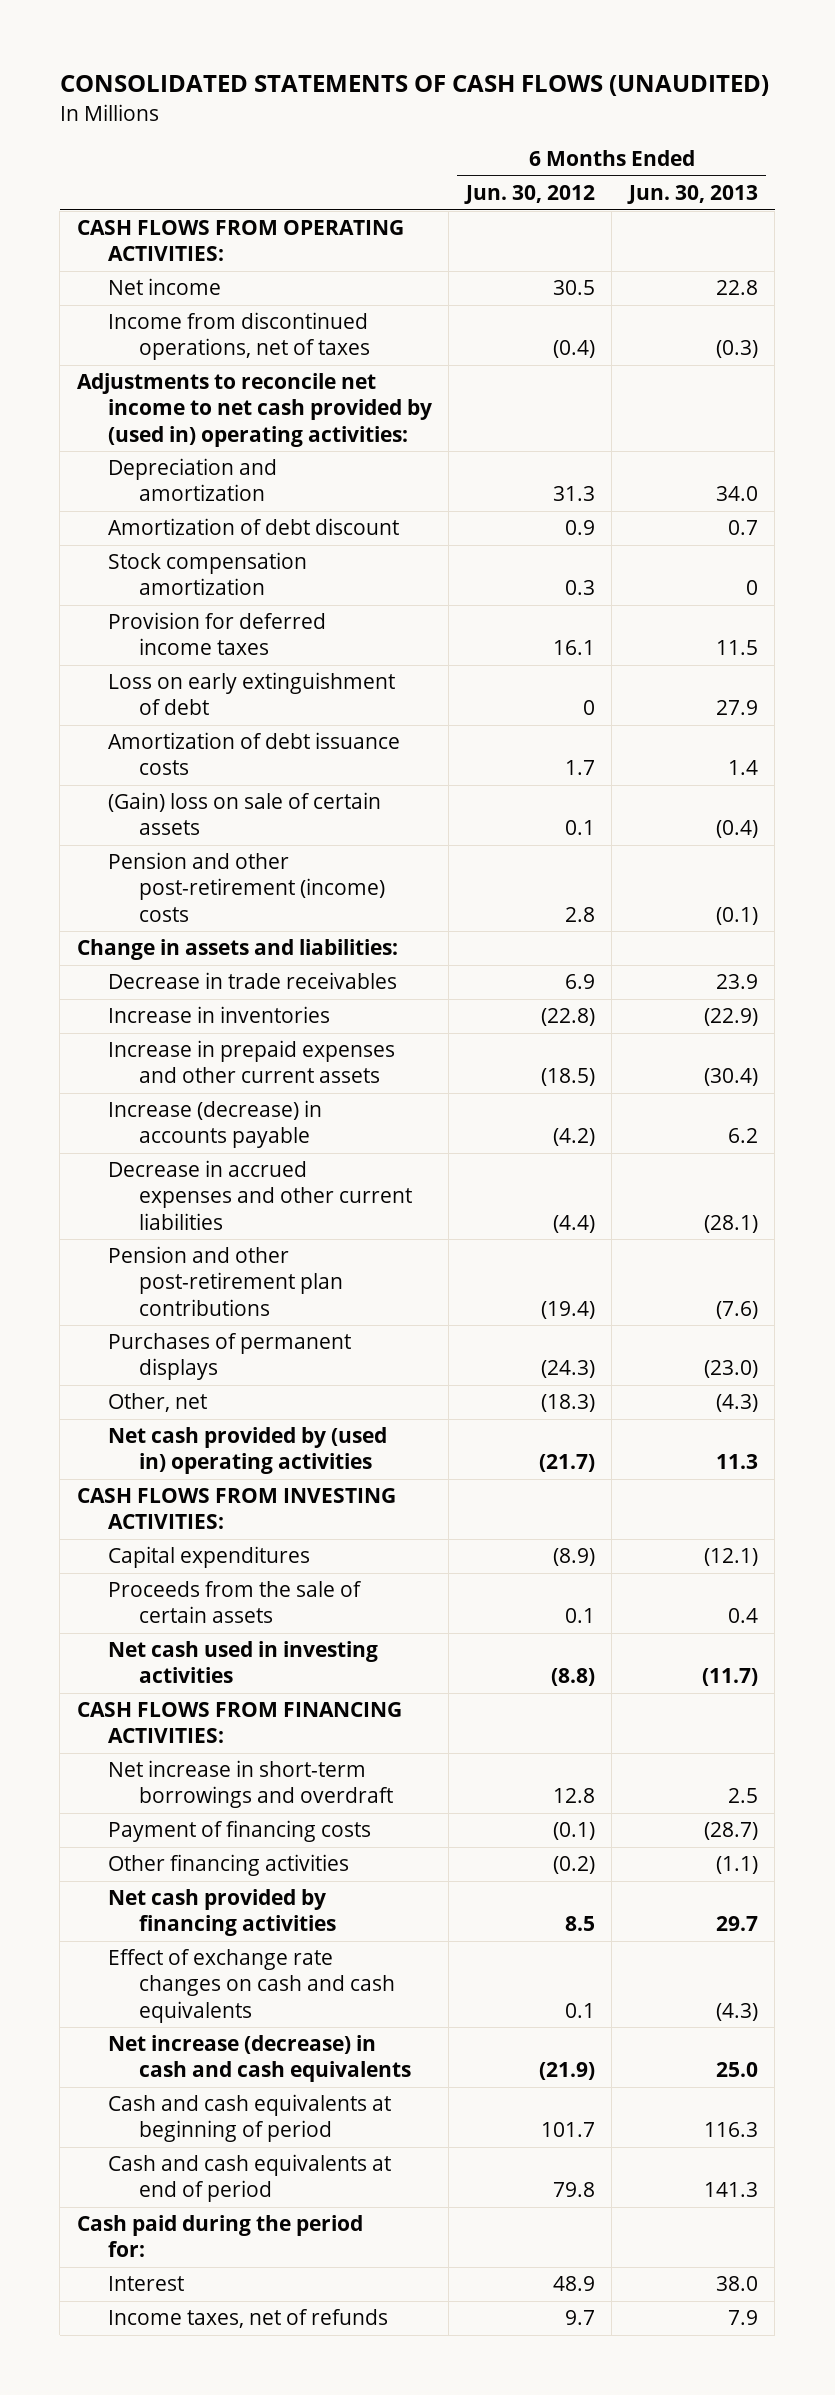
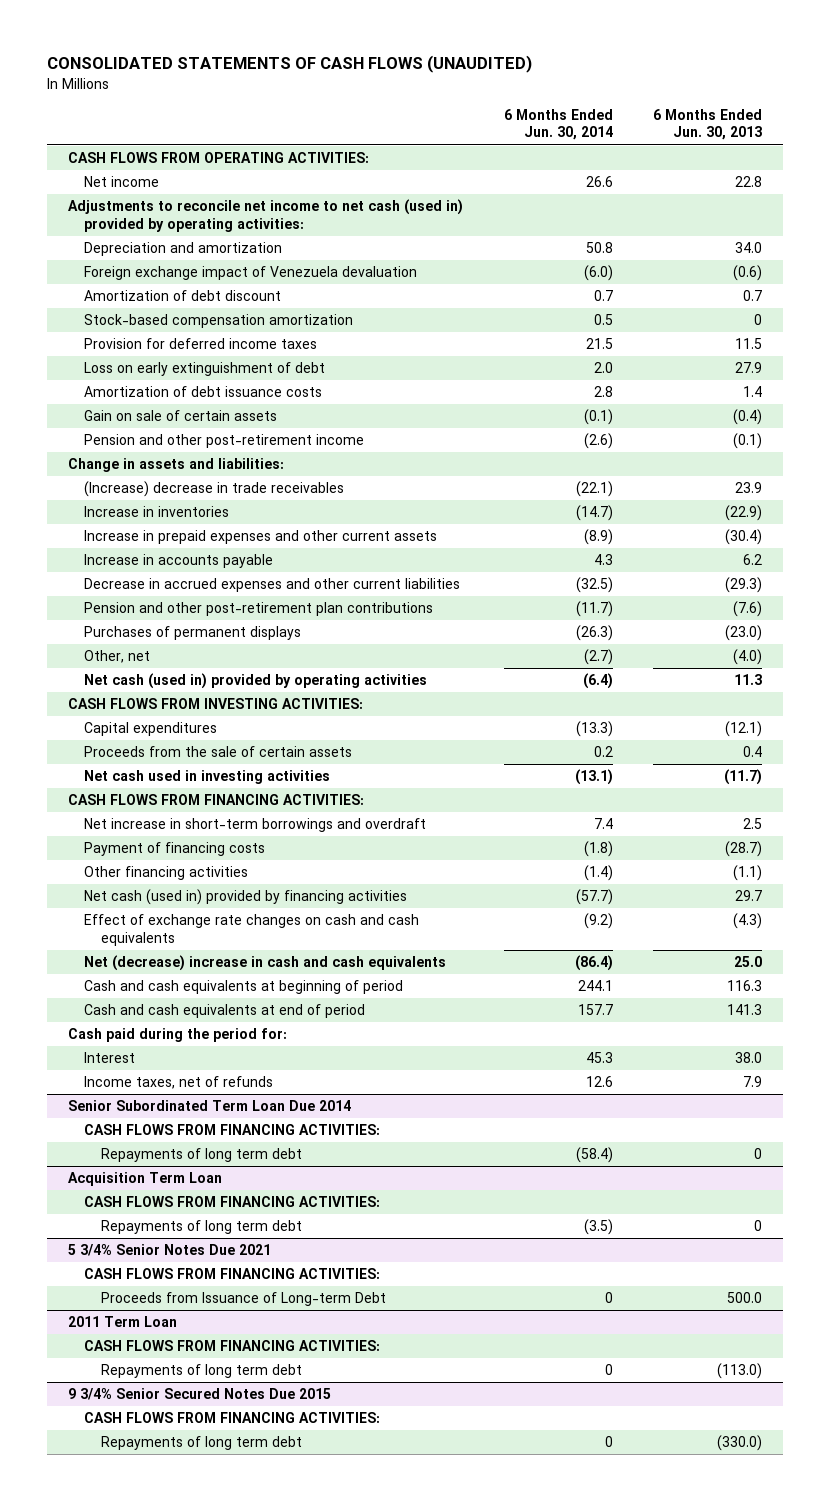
[463,185,595,205] Jun. 30, 2012 -> none
none -> [503,109,613,141] 6 Months Ended Jun. 30, 2014
[107,312,371,361] Income from discontinued operations, net of taxes -> none
[76,373,432,447] Adjustments to reconcile net income to net cash provided by (used in) operating activities: -> [67,199,463,232] Adjustments to reconcile net income to net cash (used in) provided by operating activities:
none -> [84,266,418,281] Foreign exchange impact of Venezuela devaluation
[107,552,307,596] Stock compensation amortization -> [84,314,354,329] Stock-based compensation amortization
[107,792,381,836] (Gain) loss on sale of certain assets -> [84,410,278,422] Gain on sale of certain assets
[107,852,386,922] Pension and other post-retirement (income) costs -> [84,434,365,449] Pension and other post-retirement income
[107,972,397,990] Decrease in trade receivables -> [84,481,345,498] (Increase) decrease in trade receivables
[107,1100,322,1149] Increase (decrease) in accounts payable -> [84,554,274,569] Increase in accounts payable
[703,1214,758,1233] (28.1) -> [725,577,763,594] (29.3)
[715,1394,758,1413] (4.3) -> [733,649,763,666] (4.0)
[107,1427,387,1475] Net cash provided by (used in) operating activities -> [84,673,428,690] Net cash (used in) provided by operating activities
[107,1889,337,1937] Net cash provided by financing activities -> [84,889,408,906] Net cash (used in) provided by financing activities
[107,2035,412,2083] Net increase (decrease) in cash and cash equivalents -> [84,955,447,972] Net (decrease) increase in cash and cash equivalents
none -> [67,1100,351,1112] Senior Subordinated Term Loan Due 2014
none -> [84,1124,381,1136] CASH FLOWS FROM FINANCING ACTIVITIES:
none -> [101,1148,303,1163] Repayments of long term debt
none -> [67,1172,222,1187] Acquisition Term Loan
none -> [84,1196,381,1208] CASH FLOWS FROM FINANCING ACTIVITIES:
none -> [101,1220,303,1235] Repayments of long term debt
none -> [67,1244,271,1257] 5 3/4% Senior Notes Due 2021
none -> [84,1268,381,1280] CASH FLOWS FROM FINANCING ACTIVITIES:
none -> [101,1292,387,1307] Proceeds from Issuance of Long-term Debt
none -> [67,1316,177,1328] 2011 Term Loan
none -> [84,1340,381,1352] CASH FLOWS FROM FINANCING ACTIVITIES:
none -> [101,1364,303,1379] Repayments of long term debt
none -> [67,1388,331,1401] 9 3/4% Senior Secured Notes Due 2015
none -> [84,1412,381,1424] CASH FLOWS FROM FINANCING ACTIVITIES:
none -> [101,1436,303,1451] Repayments of long term debt

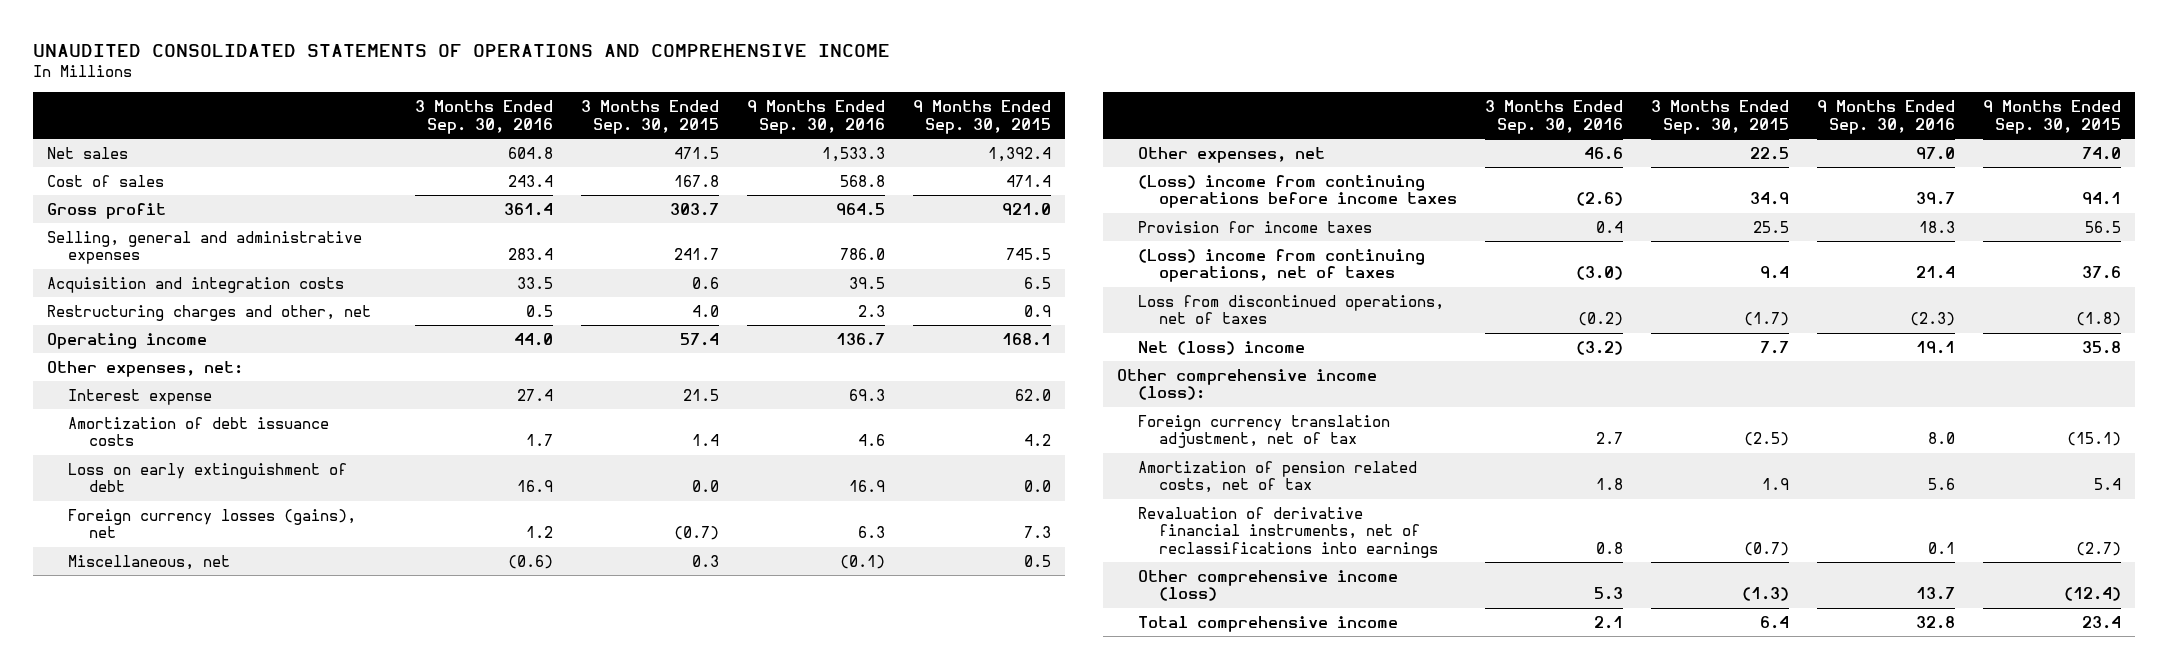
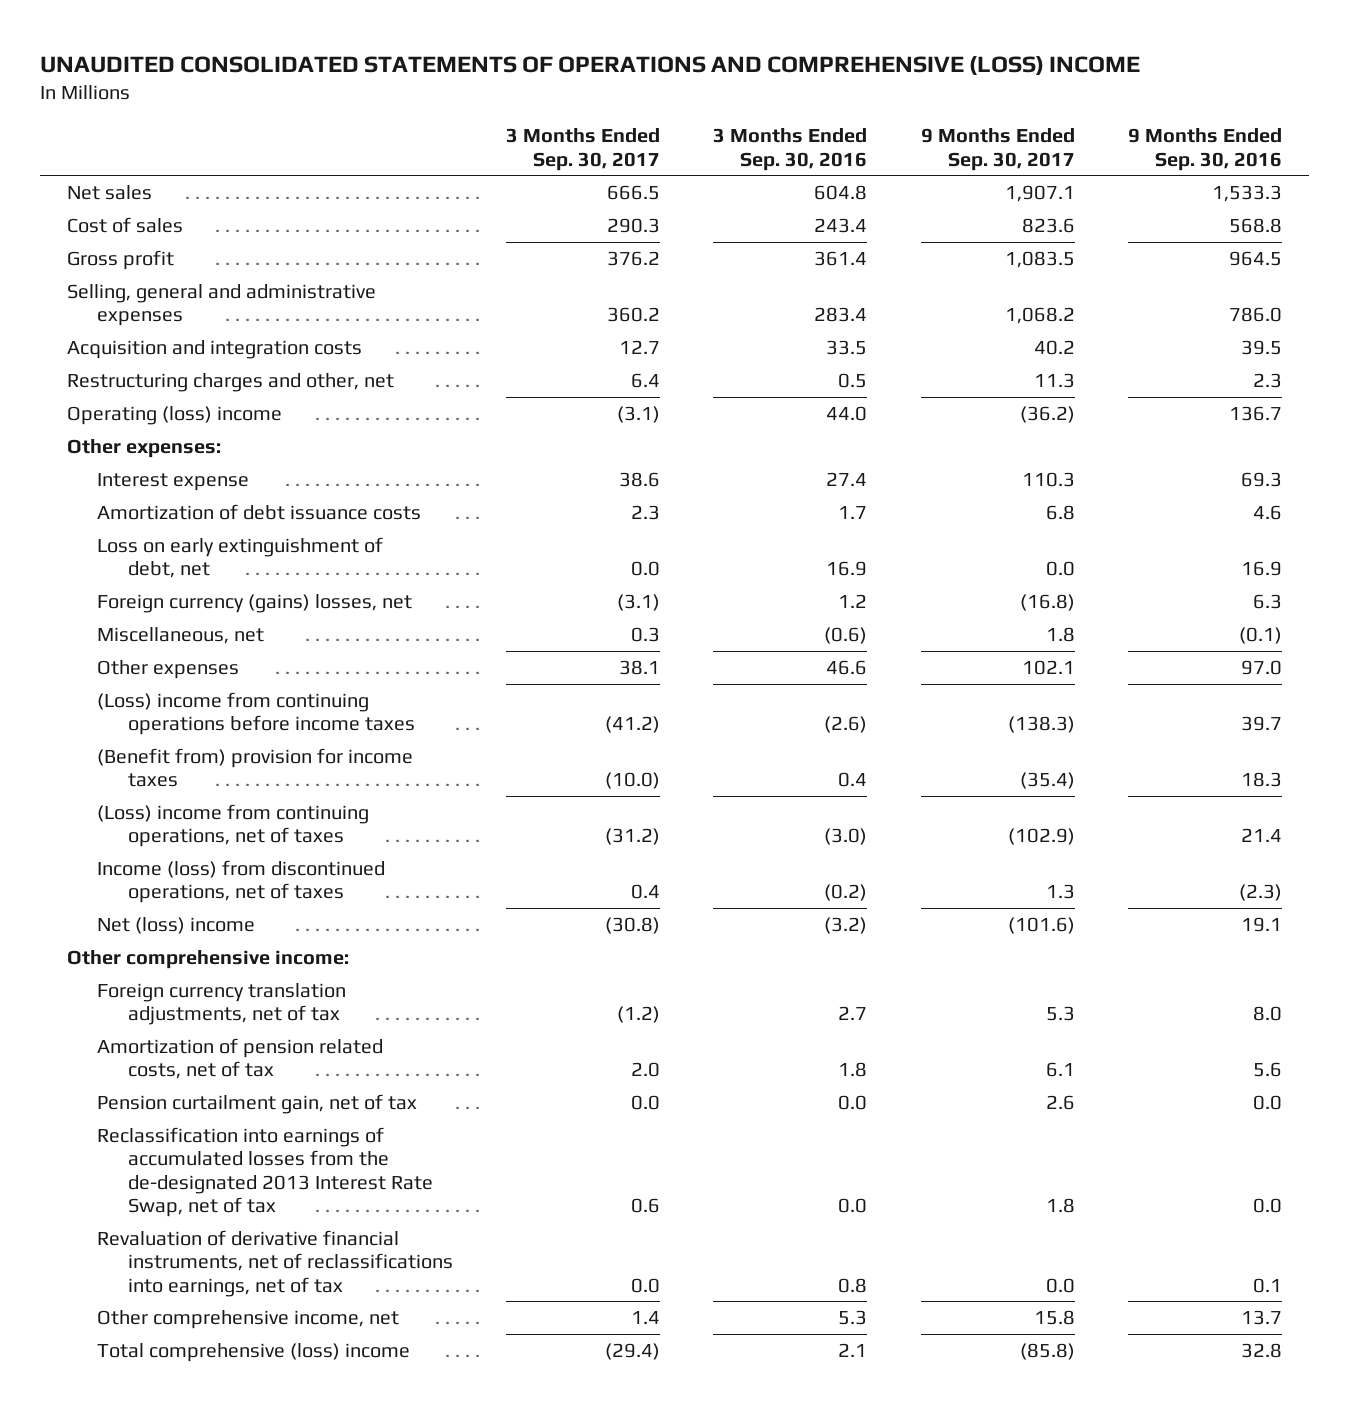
[33,43,891,57] UNAUDITED CONSOLIDATED STATEMENTS OF OPERATIONS AND COMPREHENSIVE INCOME -> [40,55,1141,75] UNAUDITED CONSOLIDATED STATEMENTS OF OPERATIONS AND COMPREHENSIVE (LOSS) INCOME
[580,100,719,134] 3 Months Ended Sep. 30, 2015 -> none
[913,100,1052,134] 9 Months Ended Sep. 30, 2015 -> none
none -> [506,128,661,171] 3 Months Ended Sep. 30, 2017
none -> [920,128,1075,171] 9 Months Ended Sep. 30, 2017
[47,332,208,349] Operating income -> [66,405,282,425] Operating (loss) income
[47,360,244,377] Other expenses, net: -> [66,438,221,458] Other expenses:
[67,462,347,493] Loss on early extinguishment of debt -> [97,536,384,579] Loss on early extinguishment of debt, net
[67,508,356,539] Foreign currency losses (gains), net -> [97,593,413,613] Foreign currency (gains) losses, net
[1137,146,1325,163] Other expenses, net -> [97,659,240,679] Other expenses
[1137,220,1372,233] Provision for income taxes -> [97,747,414,788] (Benefit from) provision for income taxes
[1137,294,1444,325] Loss from discontinued operations, net of taxes -> [97,859,386,904] Income (loss) from discontinued operations, net of taxes
[1117,368,1378,401] Other comprehensive income (loss): -> [66,949,349,969] Other comprehensive income:
[1137,414,1390,449] Foreign currency translation adjustment, net of tax -> [97,982,347,1026] Foreign currency translation adjustments, net of tax
none -> [97,1093,418,1114] Pension curtailment gain, net of tax
none -> [97,1126,434,1217] Reclassification into earnings of accumulated losses from the de-designated 2013 Interest Rate Swap, net of tax
[1137,506,1438,558] Revaluation of derivative financial instruments, net of reclassifications into earnings -> [97,1229,454,1297] Revaluation of derivative financial instruments, net of reclassifications into earnings, net of tax
[1137,569,1398,602] Other comprehensive income (loss) -> [97,1309,400,1329] Other comprehensive income, net
[1137,615,1398,632] Total comprehensive income -> [97,1342,411,1362] Total comprehensive (loss) income

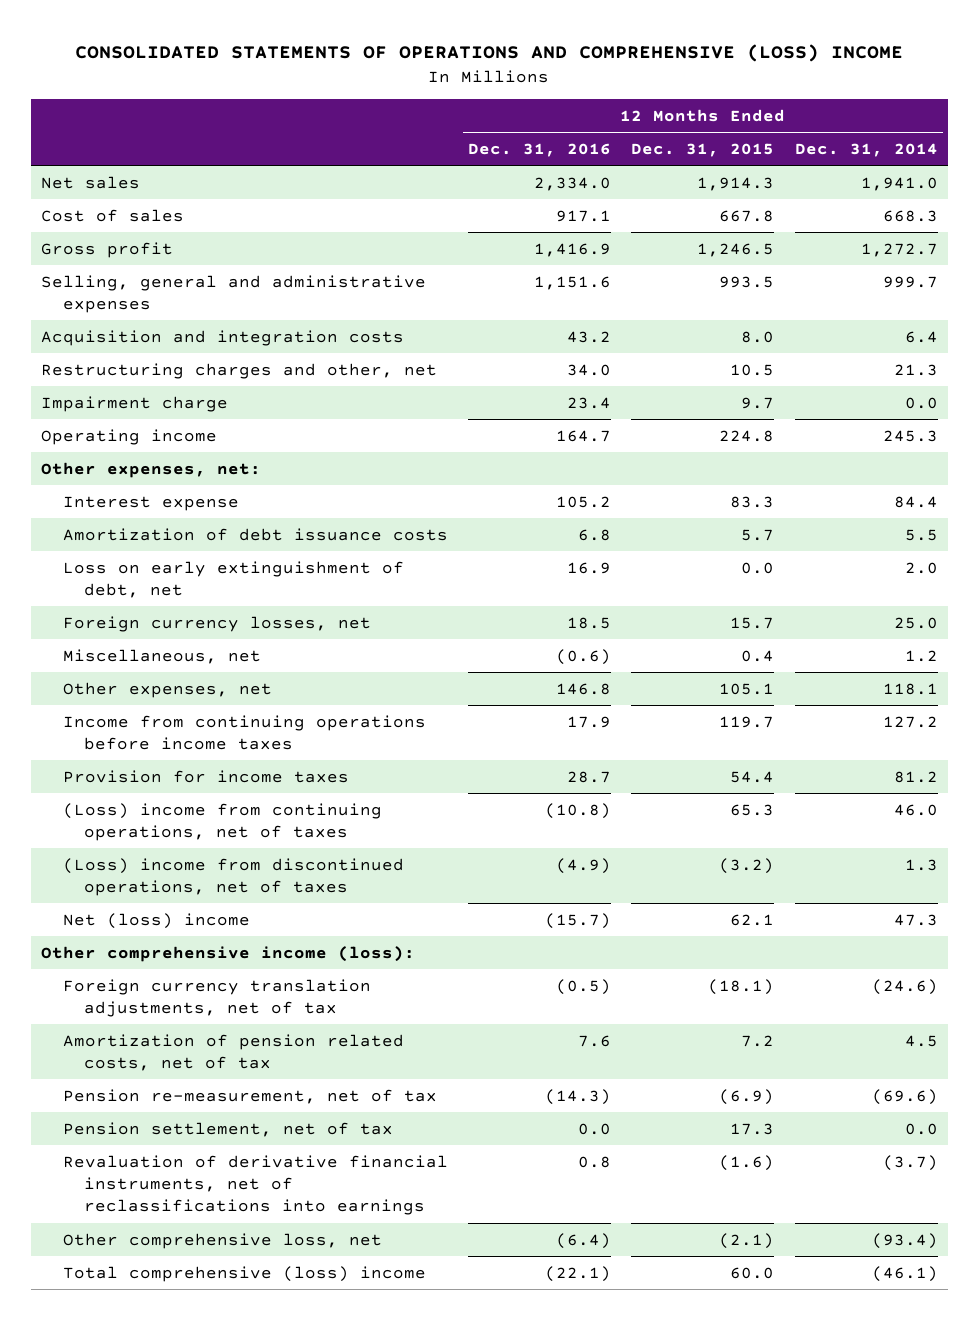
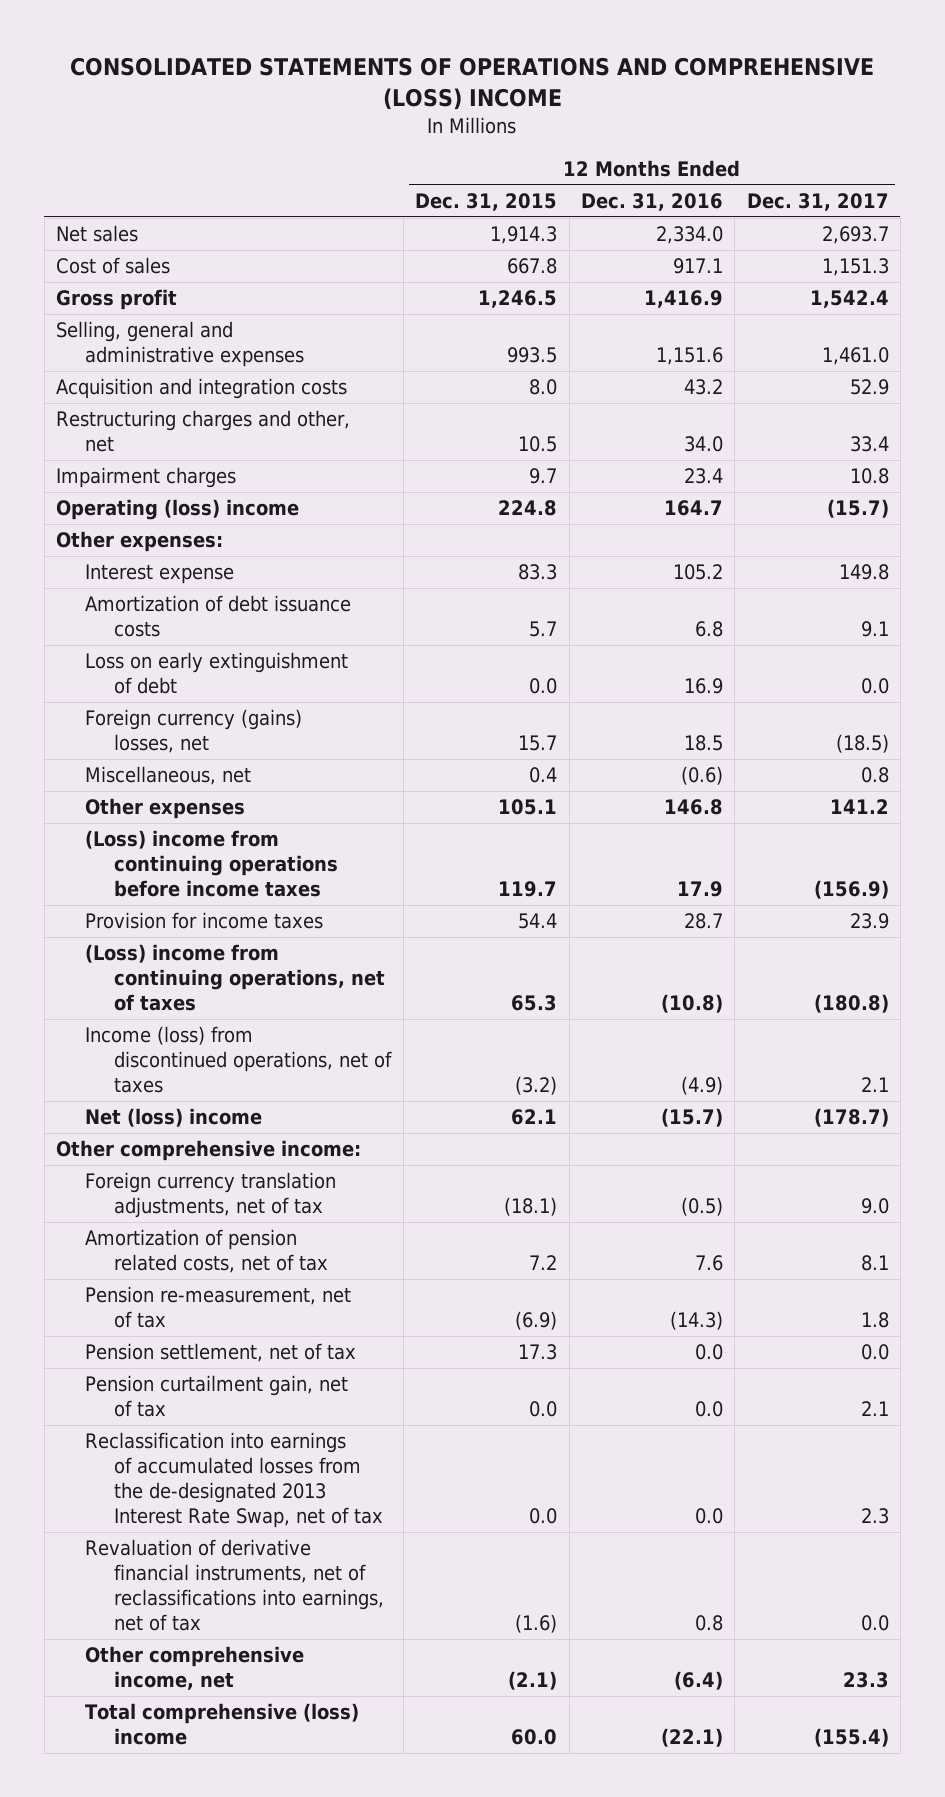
[794,142,938,157] Dec. 31, 2014 -> none
none -> [746,193,889,212] Dec. 31, 2017
[41,395,229,412] Impairment charge -> [56,467,237,489] Impairment charges
[41,428,218,445] Operating income -> [56,499,300,521] Operating (loss) income
[41,461,262,478] Other expenses, net: -> [56,531,224,553] Other expenses:
[62,560,404,598] Loss on early extinguishment of debt, net -> [85,652,349,695] Loss on early extinguishment of debt
[62,615,371,632] Foreign currency losses, net -> [85,709,303,754] Foreign currency (gains) losses, net
[62,681,272,698] Other expenses, net -> [85,798,246,820] Other expenses
[62,714,426,750] Income from continuing operations before income taxes -> [85,830,339,897] (Loss) income from continuing operations before income taxes
[62,857,404,896] (Loss) income from discontinued operations, net of taxes -> [85,1026,393,1093] Income (loss) from discontinued operations, net of taxes
[41,945,416,962] Other comprehensive income (loss): -> [56,1140,362,1162] Other comprehensive income:
none -> [85,1375,349,1418] Pension curtailment gain, net of tax
none -> [85,1432,384,1528] Reclassification into earnings of accumulated losses from the de-designated 2013 Interest Rate Swap, net of tax
[62,1154,448,1216] Revaluation of derivative financial instruments, net of reclassifications into earnings -> [85,1539,385,1631] Revaluation of derivative financial instruments, net of reclassifications into earnings, net of tax
[62,1232,382,1249] Other comprehensive loss, net -> [85,1646,305,1691] Other comprehensive income, net

